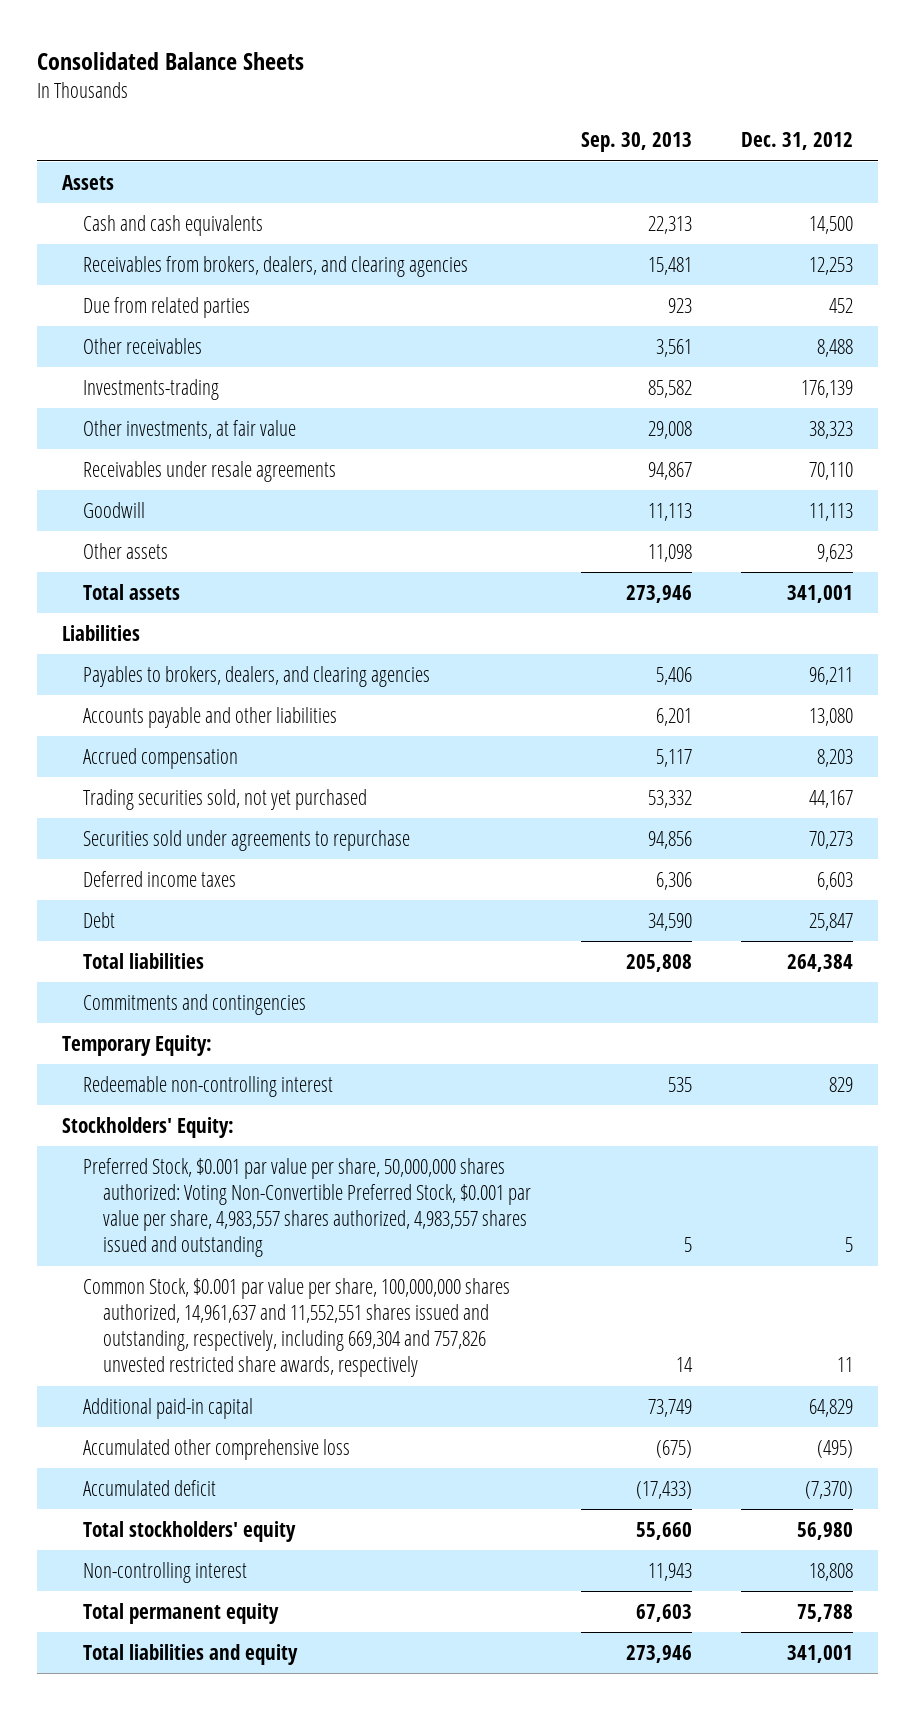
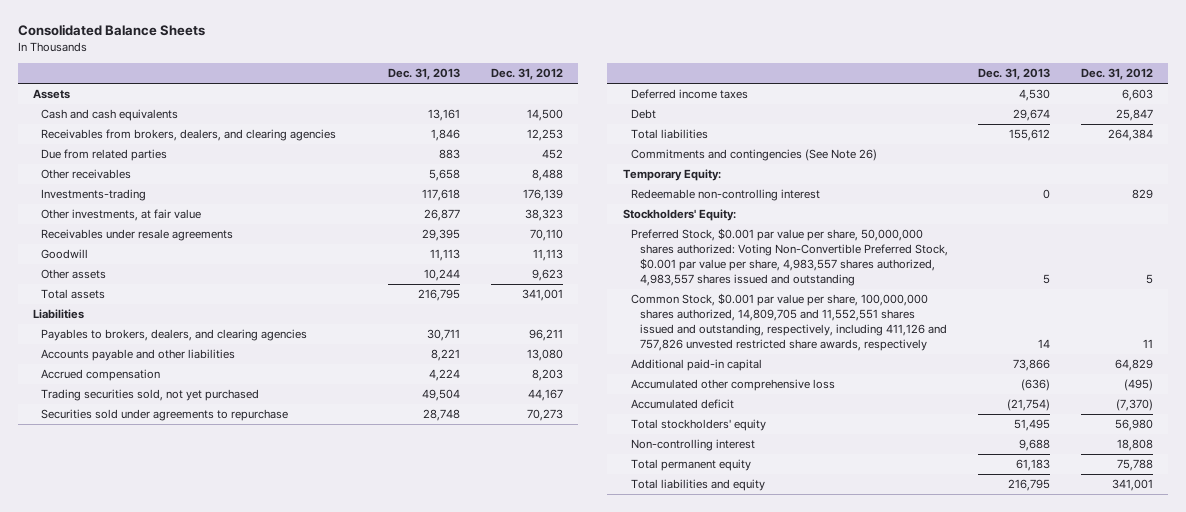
[580,132,692,153] Sep. 30, 2013 -> none
none -> [388,67,461,80] Dec. 31, 2013
[82,994,306,1016] Commitments and contingencies -> [631,149,878,162] Commitments and contingencies (See Note 26)
[82,1278,510,1378] Common Stock, $0.001 par value per share, 100,000,000 shares authorized, 14,961,637 and 11,552,551 shares issued and outstanding, respectively, including 669,304 and 757,826 unvested restricted share awards, respectively -> [631,293,947,351] Common Stock, $0.001 par value per share, 100,000,000 shares authorized, 14,809,705 and 11,552,551 shares issued and outstanding, respectively, including 411,126 and 757,826 unvested restricted share awards, respectively

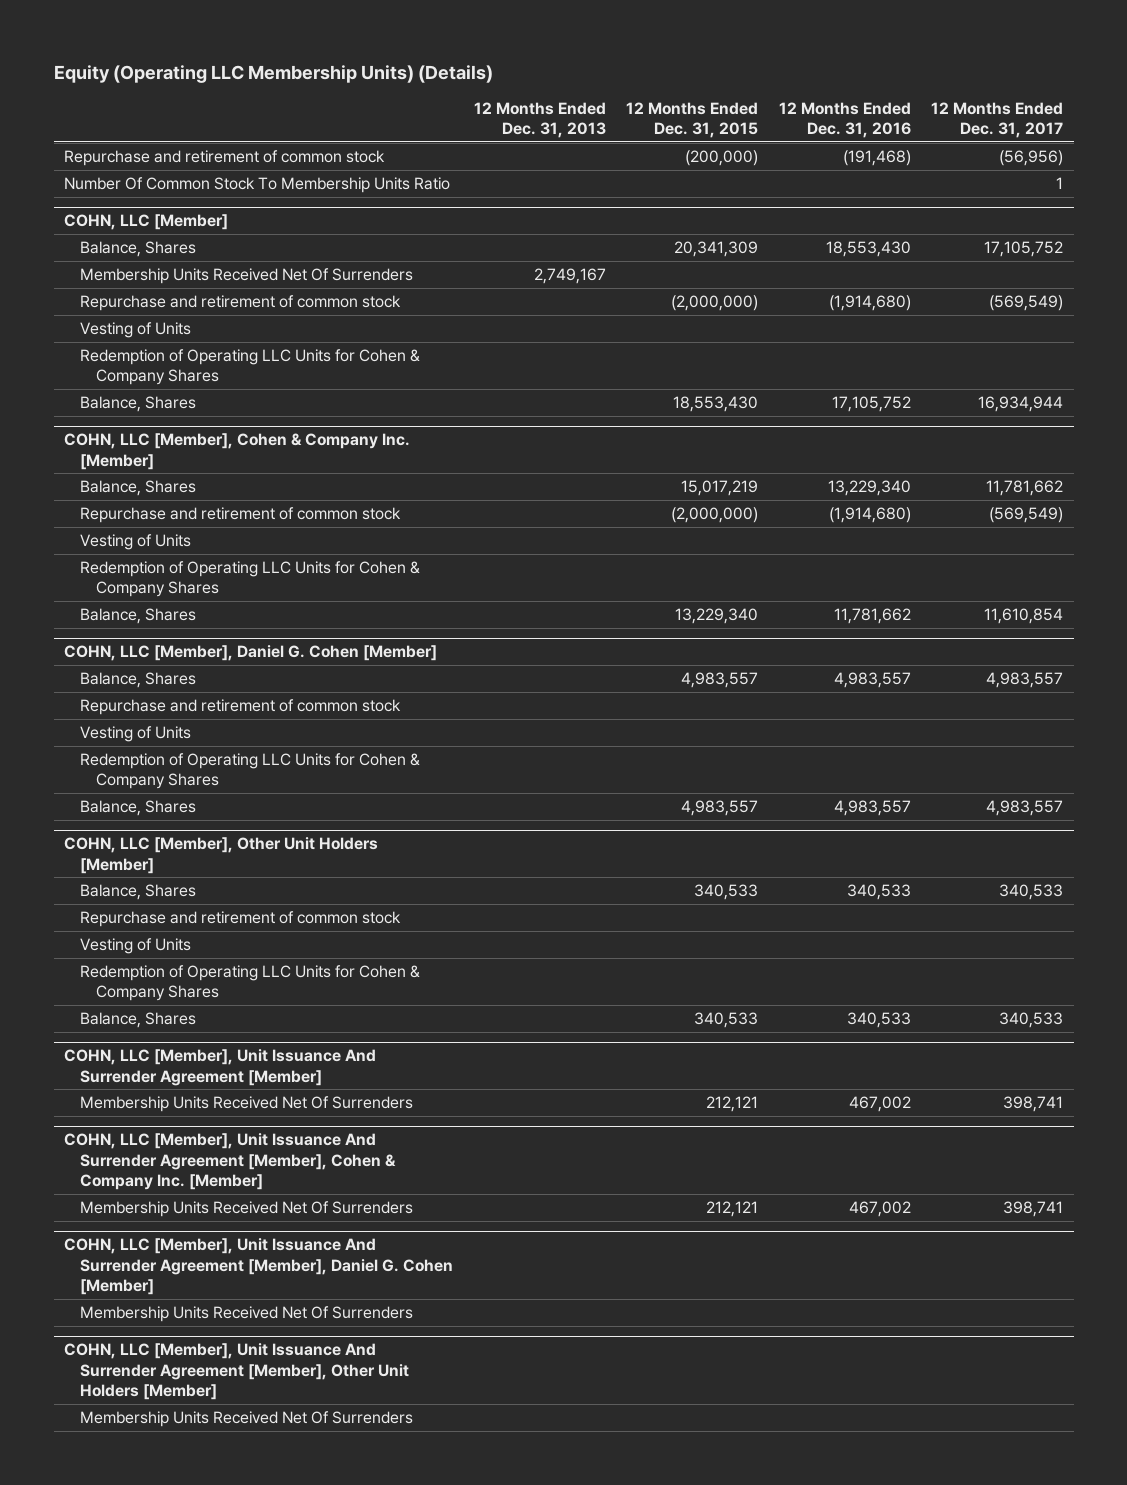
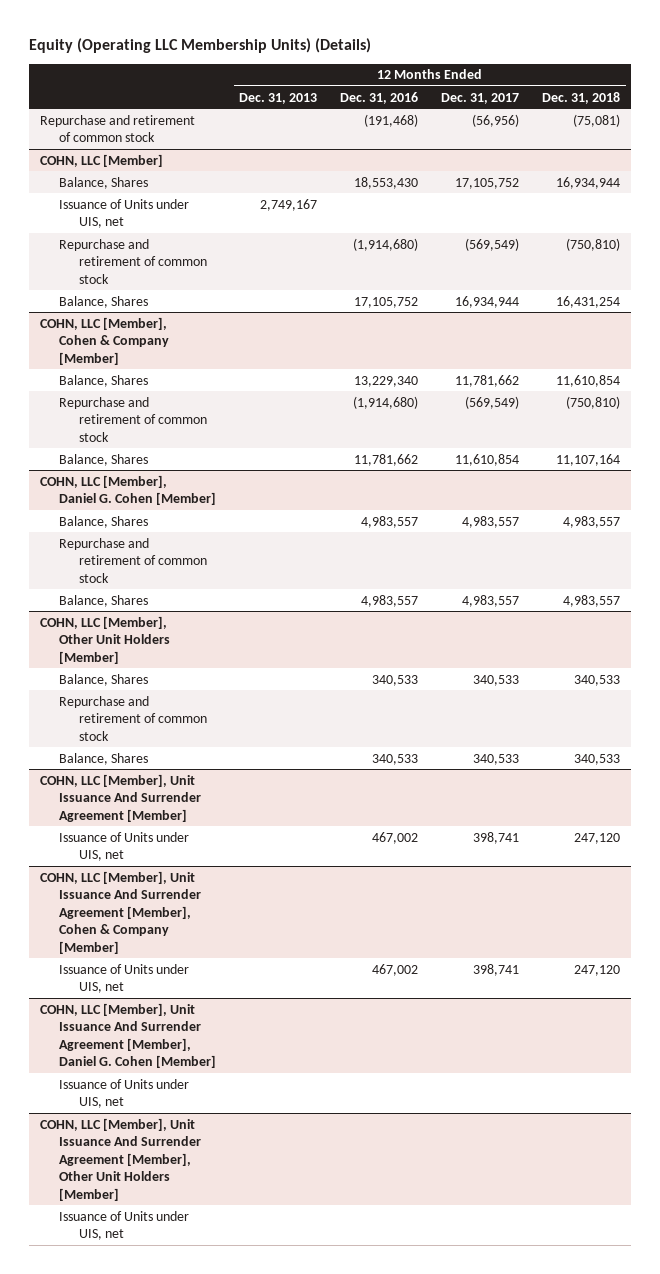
[626,101,759,139] 12 Months Ended Dec. 31, 2015 -> none
none -> [541,91,620,104] Dec. 31, 2018
[64,176,451,193] Number Of Common Stock To Membership Units Ratio -> none
[80,267,414,284] Membership Units Received Net Of Surrenders -> [59,198,190,229] Issuance of Units under UIS, net
[80,321,192,338] Vesting of Units -> none
[80,348,421,386] Redemption of Operating LLC Units for Cohen & Company Shares -> none
[64,433,411,470] COHN, LLC [Member], Cohen & Company Inc. [Member] -> [39,316,170,365] COHN, LLC [Member], Cohen & Company [Member]
[80,533,192,550] Vesting of Units -> none
[80,560,421,598] Redemption of Operating LLC Units for Cohen & Company Shares -> none
[80,725,192,742] Vesting of Units -> none
[80,752,421,790] Redemption of Operating LLC Units for Cohen & Company Shares -> none
[80,937,192,954] Vesting of Units -> none
[80,964,421,1002] Redemption of Operating LLC Units for Cohen & Company Shares -> none
[80,1095,414,1112] Membership Units Received Net Of Surrenders -> [59,831,190,862] Issuance of Units under UIS, net
[64,1133,397,1191] COHN, LLC [Member], Unit Issuance And Surrender Agreement [Member], Cohen & Company Inc. [Member] -> [39,870,202,954] COHN, LLC [Member], Unit Issuance And Surrender Agreement [Member], Cohen & Company [Member]
[80,1200,414,1217] Membership Units Received Net Of Surrenders -> [59,963,190,994] Issuance of Units under UIS, net
[80,1305,414,1322] Membership Units Received Net Of Surrenders -> [59,1078,190,1109] Issuance of Units under UIS, net
[80,1410,414,1427] Membership Units Received Net Of Surrenders -> [59,1210,190,1241] Issuance of Units under UIS, net

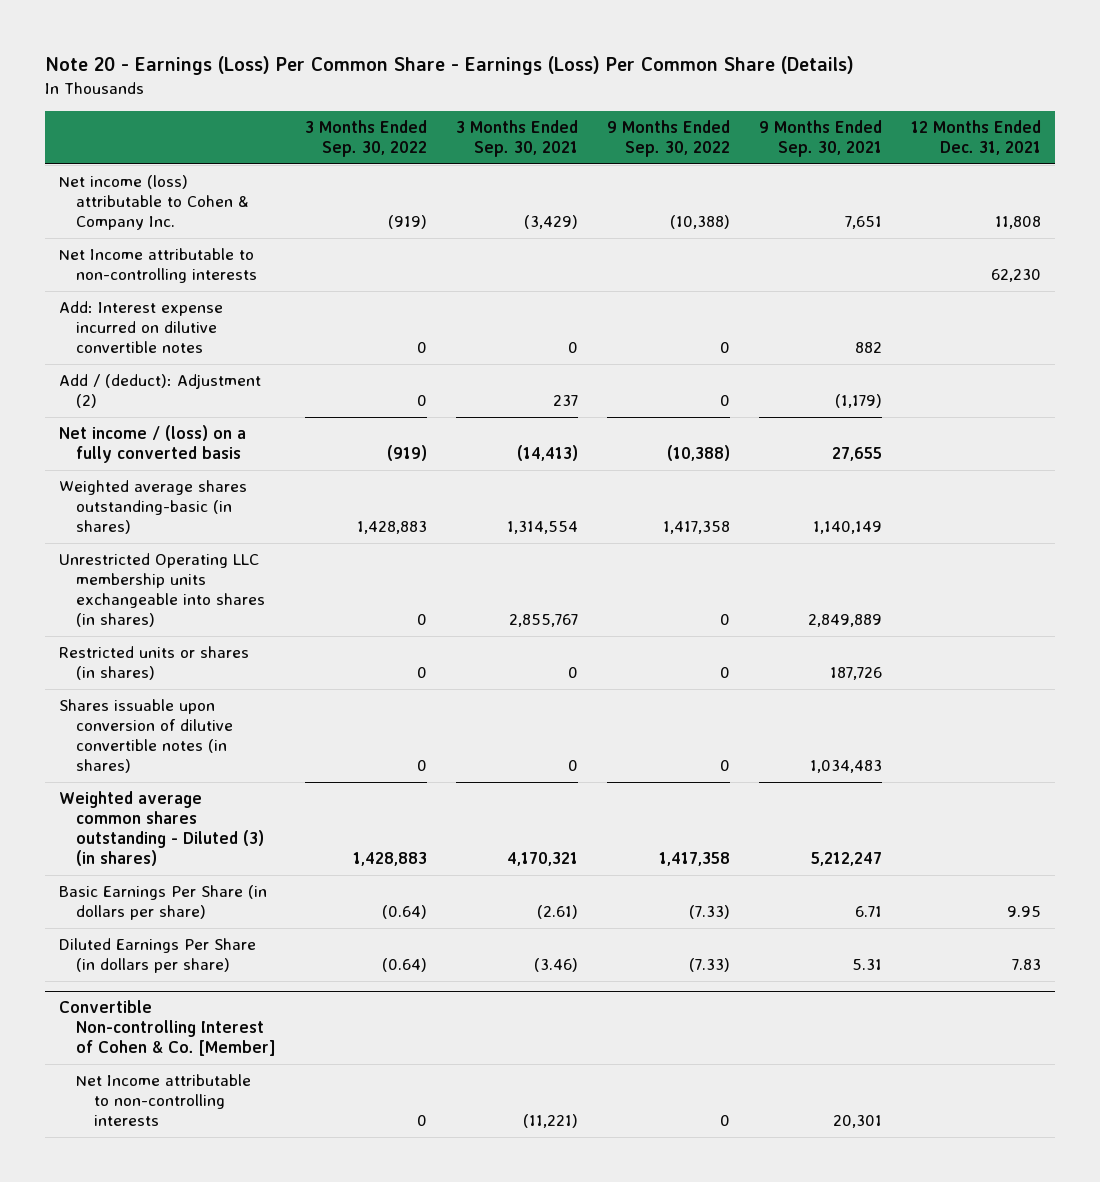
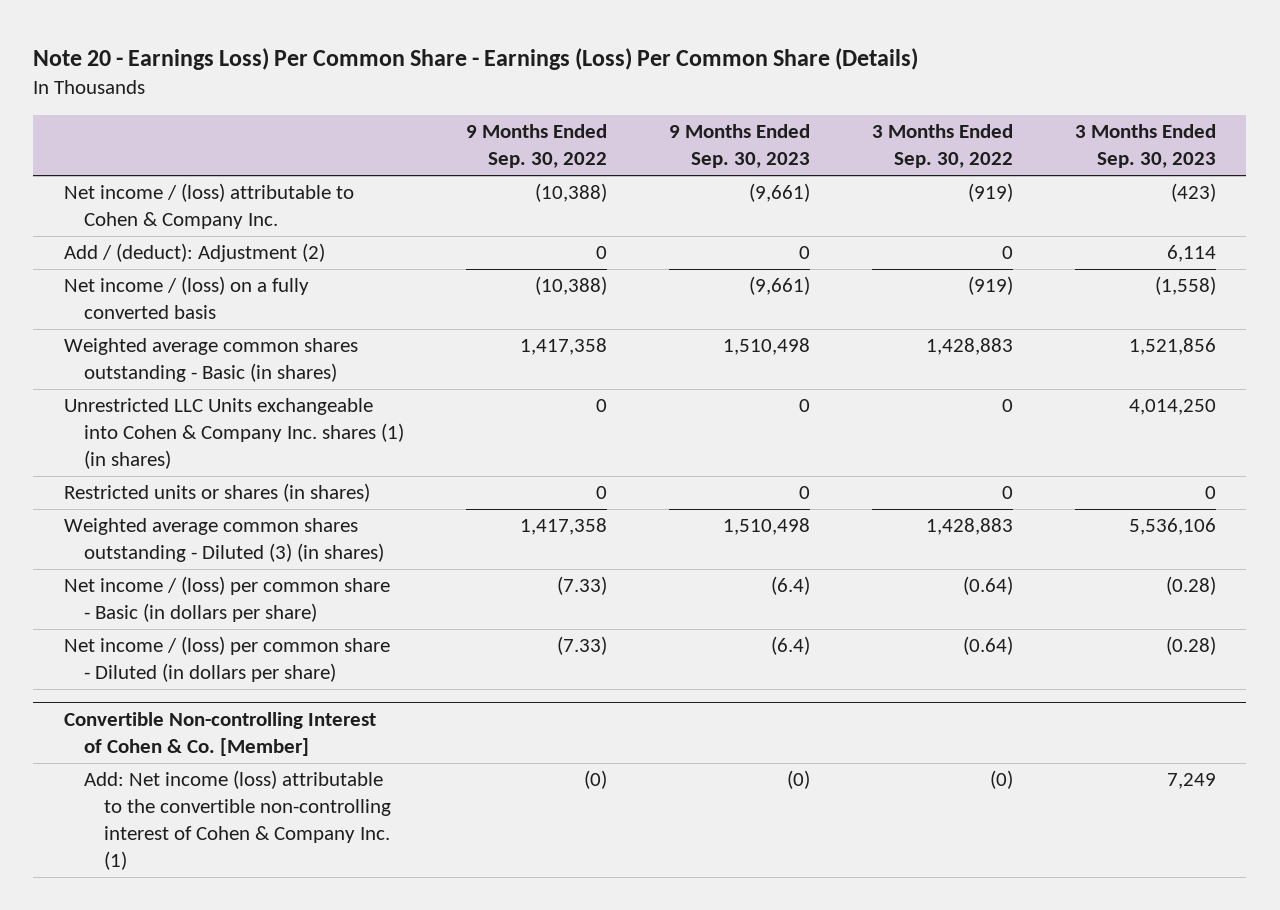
[44,56,854,76] Note 20 - Earnings (Loss) Per Common Share - Earnings (Loss) Per Common Share (Details) -> [33,47,919,70] Note 20 - Earnings Loss) Per Common Share - Earnings (Loss) Per Common Share (Details)
[456,120,579,158] 3 Months Ended Sep. 30, 2021 -> none
[758,120,882,158] 9 Months Ended Sep. 30, 2021 -> none
[910,120,1041,156] 12 Months Ended Dec. 31, 2021 -> none
none -> [668,124,810,169] 9 Months Ended Sep. 30, 2023
none -> [1074,124,1216,169] 3 Months Ended Sep. 30, 2023
[59,248,258,284] Net Income attributable to non-controlling interests -> none
[59,301,224,354] Add: Interest expense incurred on dilutive convertible notes -> none
[59,175,250,231] Net income (loss) attributable to Cohen & Company Inc. -> [64,183,355,230] Net income / (loss) attributable to Cohen & Company Inc.
[59,480,248,535] Weighted average shares outstanding-basic (in shares) -> [64,338,359,383] Weighted average common shares outstanding - Basic (in shares)
[59,553,266,628] Unrestricted Operating LLC membership units exchangeable into shares (in shares) -> [64,398,405,470] Unrestricted LLC Units exchangeable into Cohen & Company Inc. shares (1) (in shares)
[59,699,234,774] Shares issuable upon conversion of dilutive convertible notes (in shares) -> none
[59,885,268,921] Basic Earnings Per Share (in dollars per share) -> [64,576,391,623] Net income / (loss) per common share - Basic (in dollars per share)
[59,938,257,974] Diluted Earnings Per Share (in dollars per share) -> [64,636,391,683] Net income / (loss) per common share - Diluted (in dollars per share)
[76,1074,252,1127] Net Income attributable to non-controlling interests -> [84,770,391,871] Add: Net income (loss) attributable to the convertible non-controlling interest of Cohen & Company Inc. (1)
[417,1115,428,1127] 0 -> [989,770,1013,790] (0)
[719,1115,730,1127] 0 -> [583,770,607,790] (0)

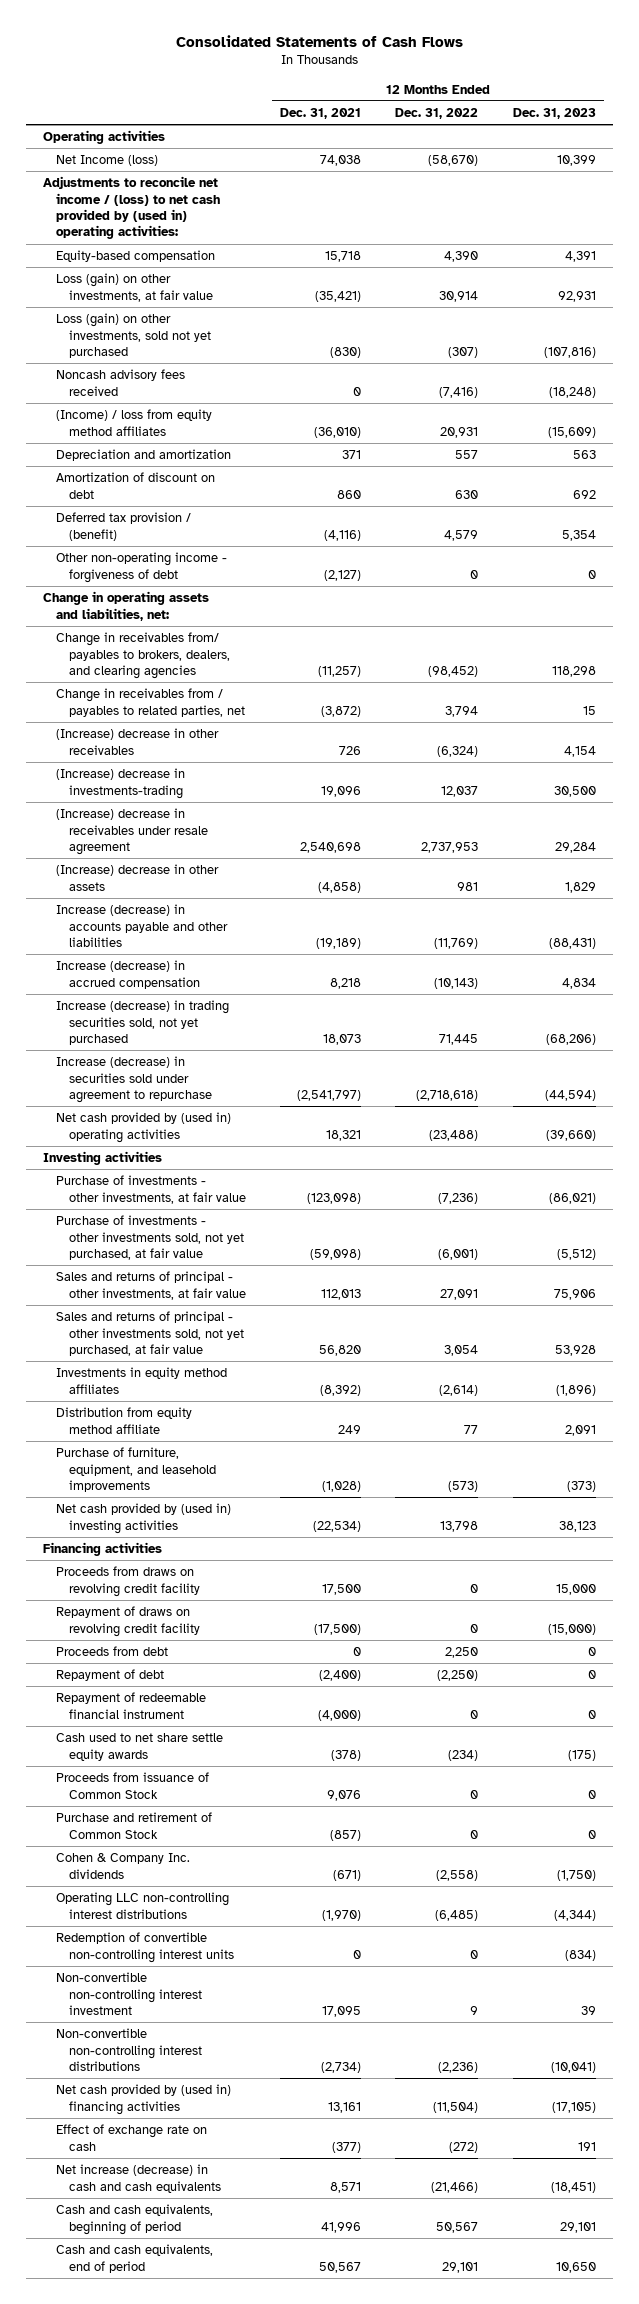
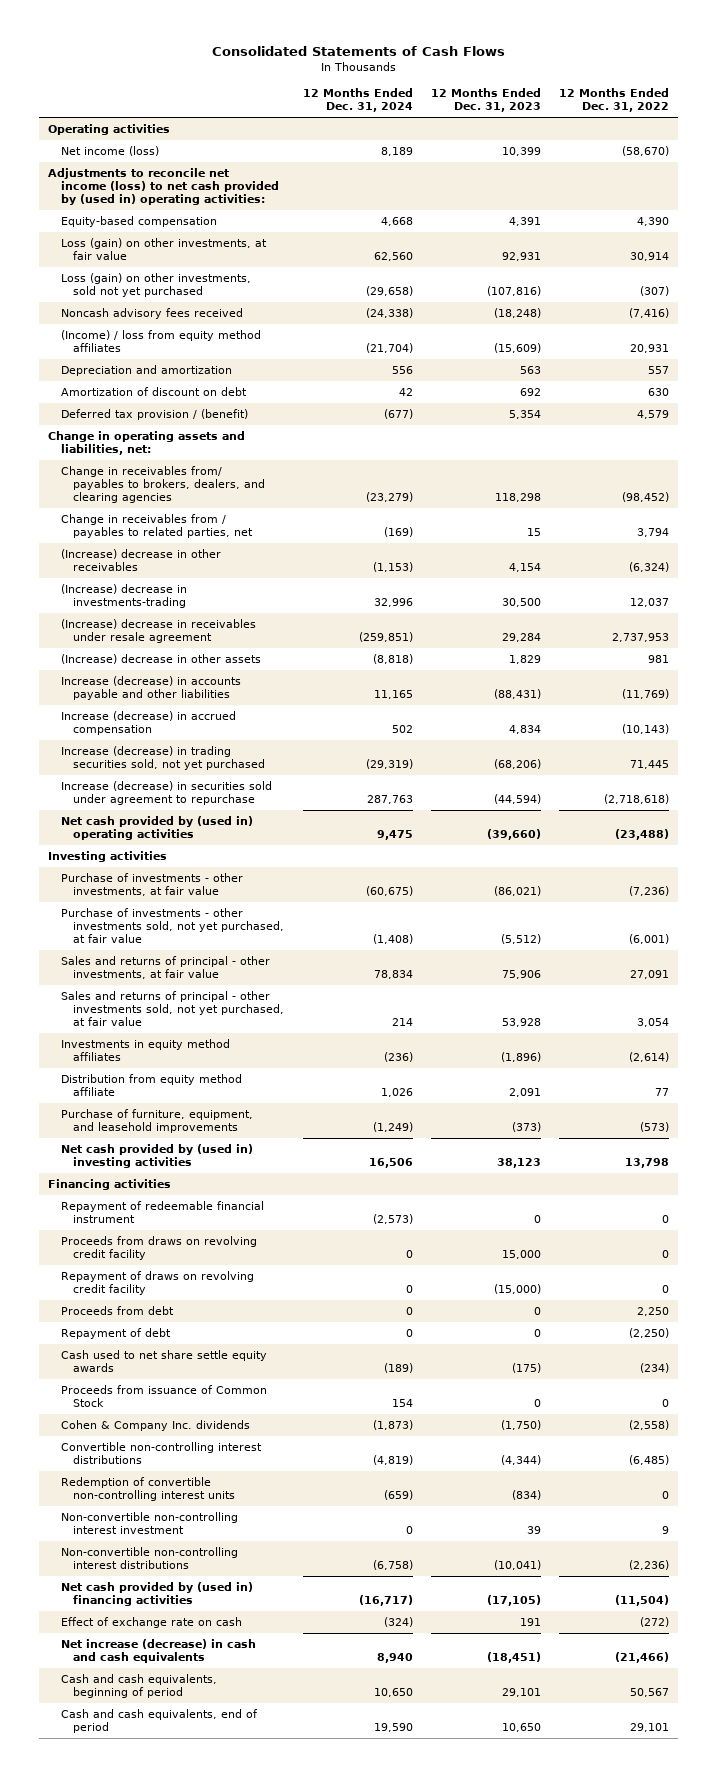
[280,108,362,120] Dec. 31, 2021 -> none
none -> [302,88,413,113] 12 Months Ended Dec. 31, 2024
[56,155,159,167] Net Income (loss) -> [60,145,159,156] Net income (loss)
[43,176,221,240] Adjustments to reconcile net income / (loss) to net cash provided by (used in) operating activities: -> [47,167,279,206] Adjustments to reconcile net income (loss) to net cash provided by (used in) operating activities:
[56,552,228,583] Other non-operating income - forgiveness of debt -> none
[56,1692,207,1719] Repayment of redeemable financial instrument -> [60,1200,264,1224] Repayment of redeemable financial instrument
[56,1812,213,1839] Purchase and retirement of Common Stock -> none
[56,1892,230,1919] Operating LLC non-controlling interest distributions -> [60,1441,262,1465] Convertible non-controlling interest distributions

